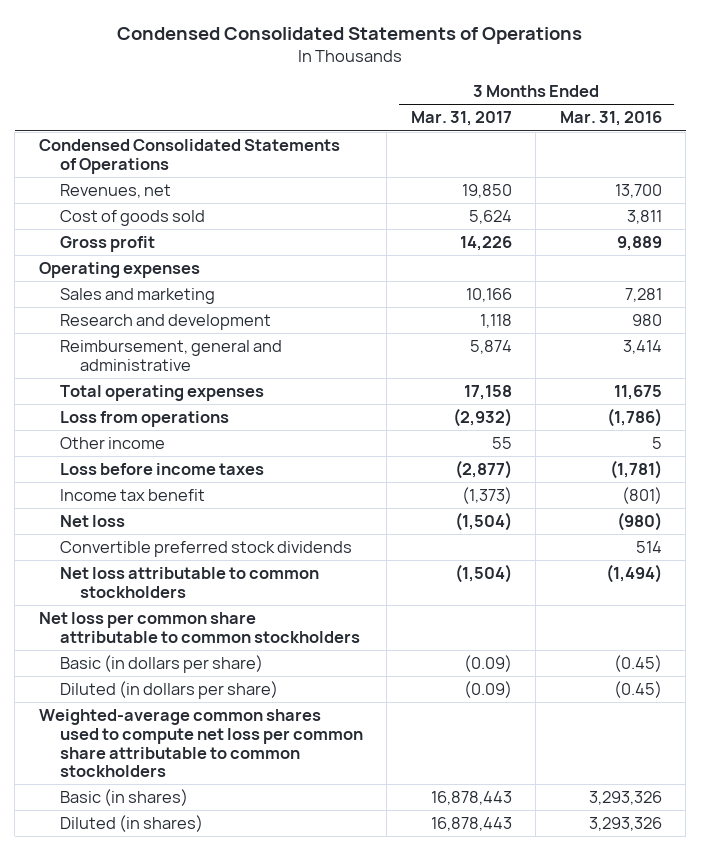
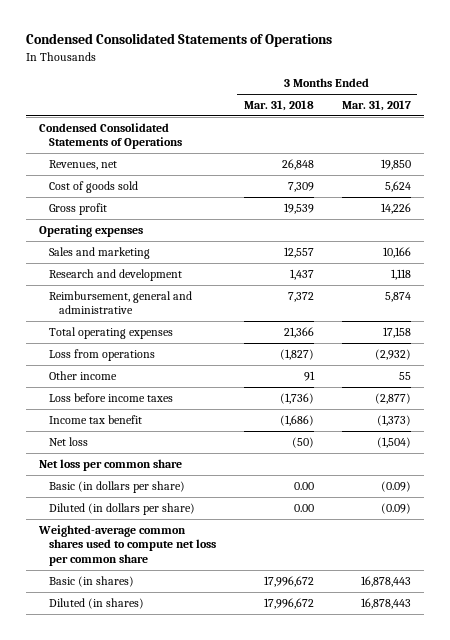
[559,111,662,127] Mar. 31, 2016 -> none
none -> [243,100,314,112] Mar. 31, 2018
[59,541,352,558] Convertible preferred stock dividends -> none
[59,567,319,598] Net loss attributable to common stockholders -> none
[38,612,360,643] Net loss per common share attributable to common stockholders -> [39,458,183,471] Net loss per common share
[38,709,363,778] Weighted-average common shares used to compute net loss per common share attributable to common stockholders -> [38,524,217,566] Weighted-average common shares used to compute net loss per common share

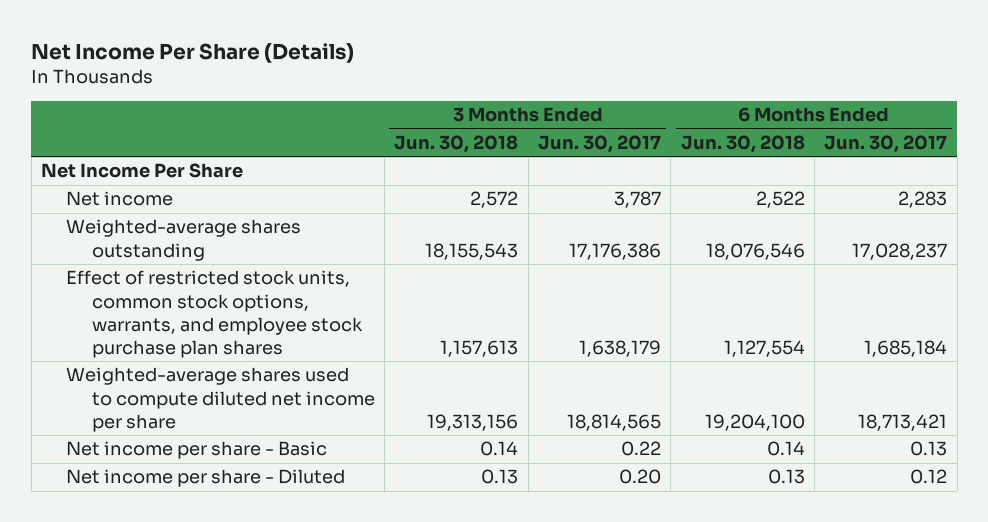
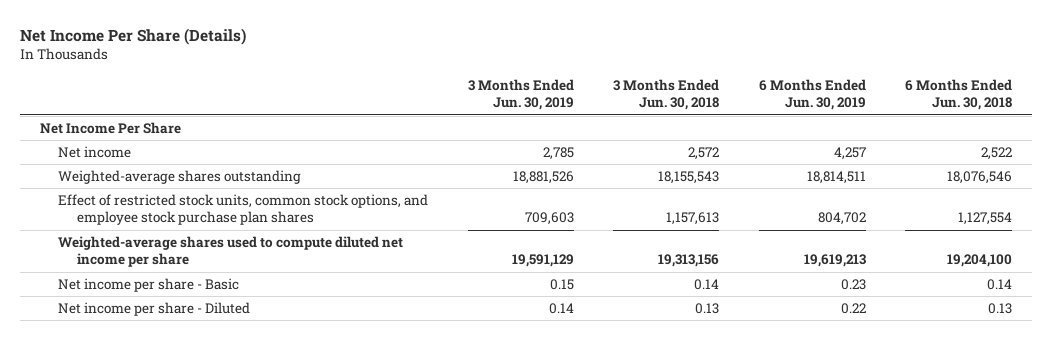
[538,135,662,154] Jun. 30, 2017 -> none
[824,135,948,154] Jun. 30, 2017 -> none
none -> [467,79,574,111] 3 Months Ended Jun. 30, 2019
none -> [758,79,866,111] 6 Months Ended Jun. 30, 2019
[66,270,363,359] Effect of restricted stock units, common stock options, warrants, and employee stock purchase plan shares -> [58,194,429,226] Effect of restricted stock units, common stock options, and employee stock purchase plan shares

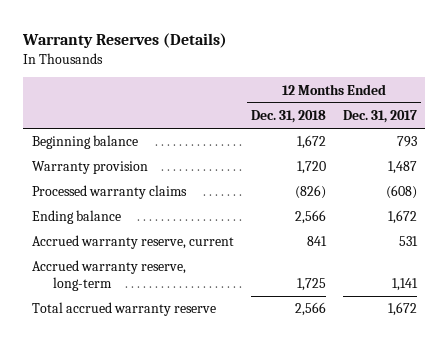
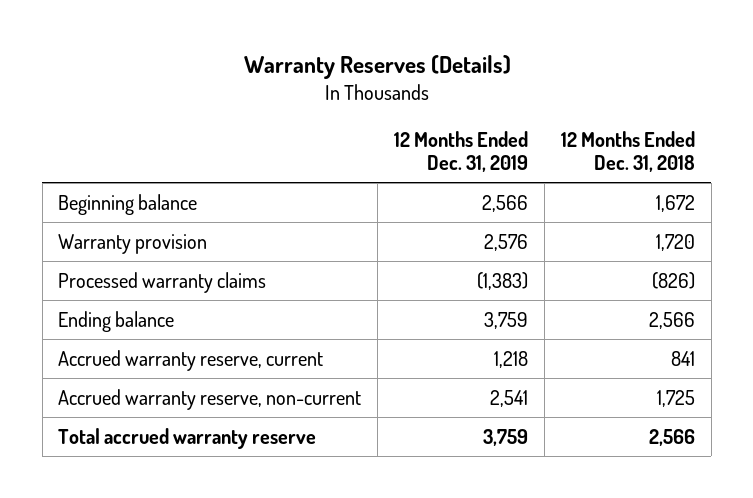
[342,110,417,124] Dec. 31, 2017 -> none
none -> [394,130,529,173] 12 Months Ended Dec. 31, 2019
[31,260,186,292] Accrued warranty reserve, long-term -> [58,388,362,410] Accrued warranty reserve, non-current

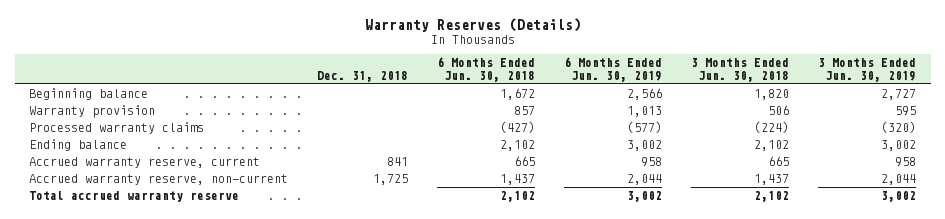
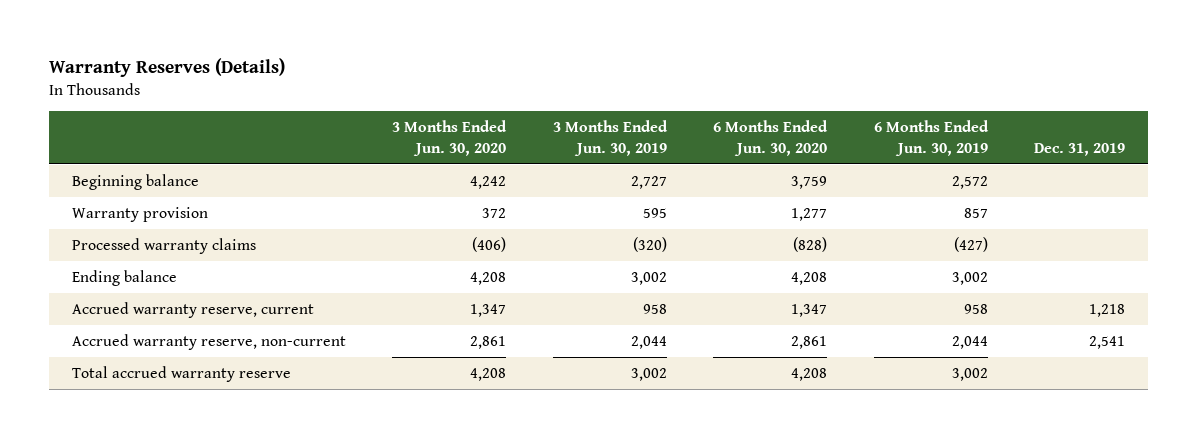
[317,70,409,82] Dec. 31, 2018 -> none
[437,57,536,82] 6 Months Ended Jun. 30, 2018 -> none
[691,58,790,82] 3 Months Ended Jun. 30, 2018 -> none
none -> [392,119,508,156] 3 Months Ended Jun. 30, 2020
none -> [713,119,829,156] 6 Months Ended Jun. 30, 2020
none -> [1034,142,1126,156] Dec. 31, 2019
[627,88,663,101] 2,566 -> [951,175,988,189] 2,572
[627,106,663,118] 1,013 -> [963,207,988,218] 857
[627,121,663,134] (577) -> [953,236,988,252] (427)

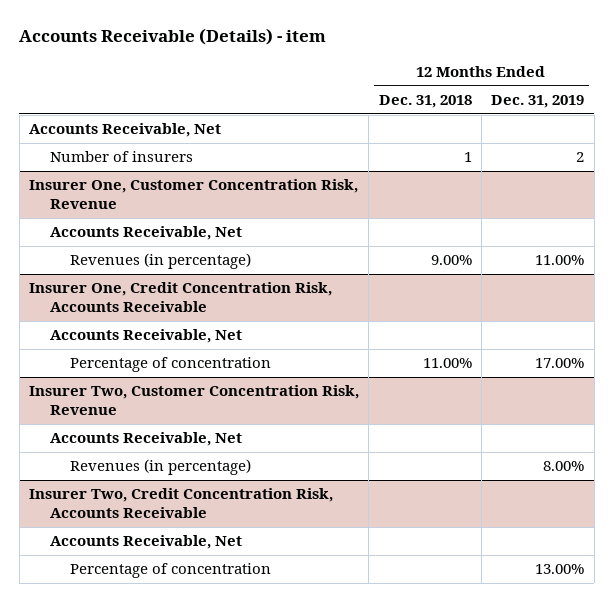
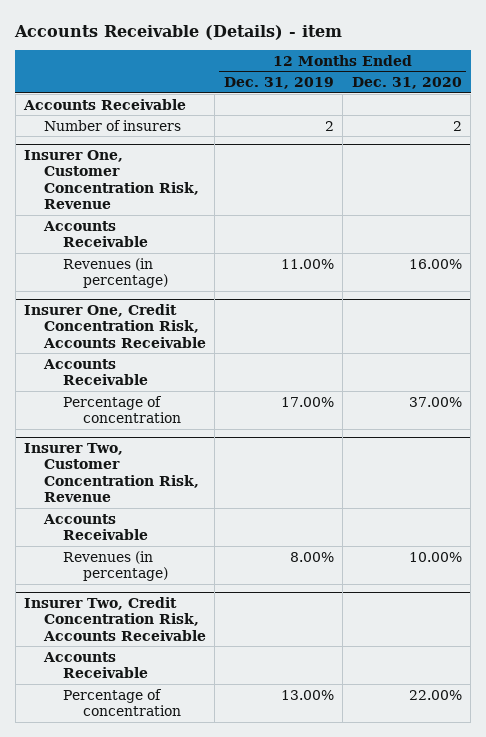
[378,95,472,109] Dec. 31, 2018 -> none
none -> [351,77,462,90] Dec. 31, 2020
[29,123,222,138] Accounts Receivable, Net -> [23,98,187,110] Accounts Receivable
[49,226,242,241] Accounts Receivable, Net -> [42,220,149,248] Accounts Receivable
[49,329,242,344] Accounts Receivable, Net -> [42,358,149,386] Accounts Receivable
[49,432,242,447] Accounts Receivable, Net -> [42,513,149,541] Accounts Receivable
[49,535,242,550] Accounts Receivable, Net -> [42,651,149,679] Accounts Receivable

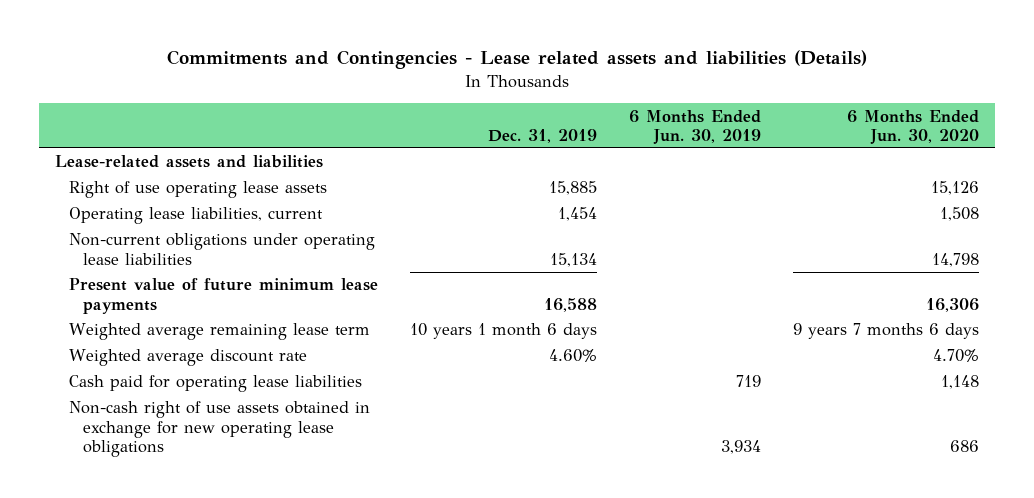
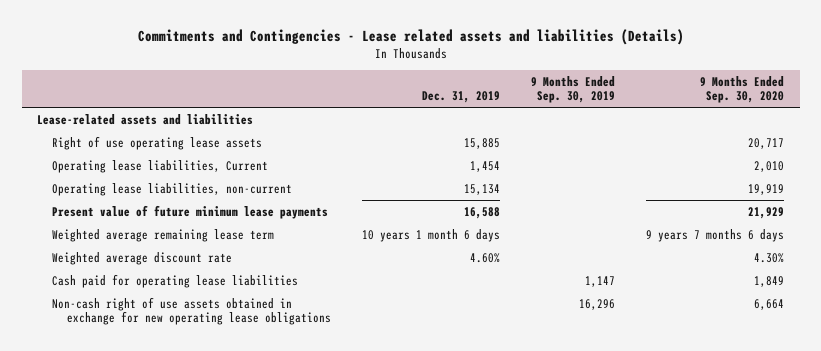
[628,109,761,144] 6 Months Ended Jun. 30, 2019 -> none
[846,109,979,144] 6 Months Ended Jun. 30, 2020 -> none
none -> [530,75,615,104] 9 Months Ended Sep. 30, 2019
none -> [700,75,785,104] 9 Months Ended Sep. 30, 2020
[68,207,323,225] Operating lease liabilities, current -> [52,159,269,173] Operating lease liabilities, Current
[68,233,375,265] Non-current obligations under operating lease liabilities -> [52,182,293,196] Operating lease liabilities, non-current

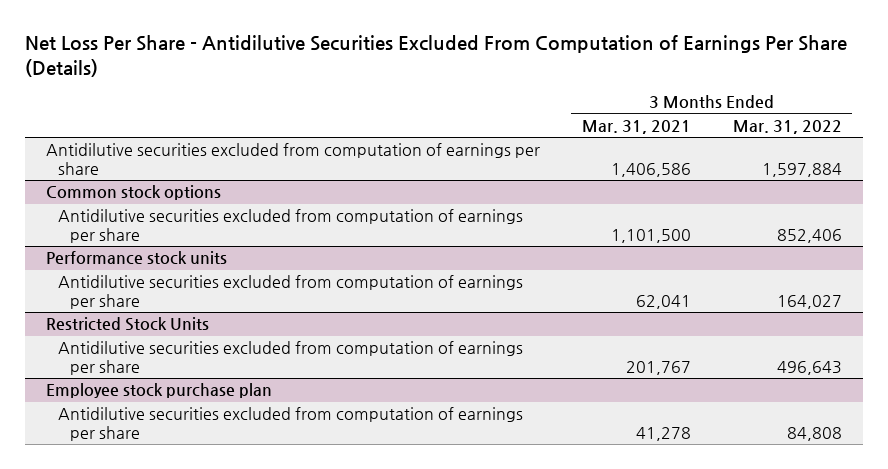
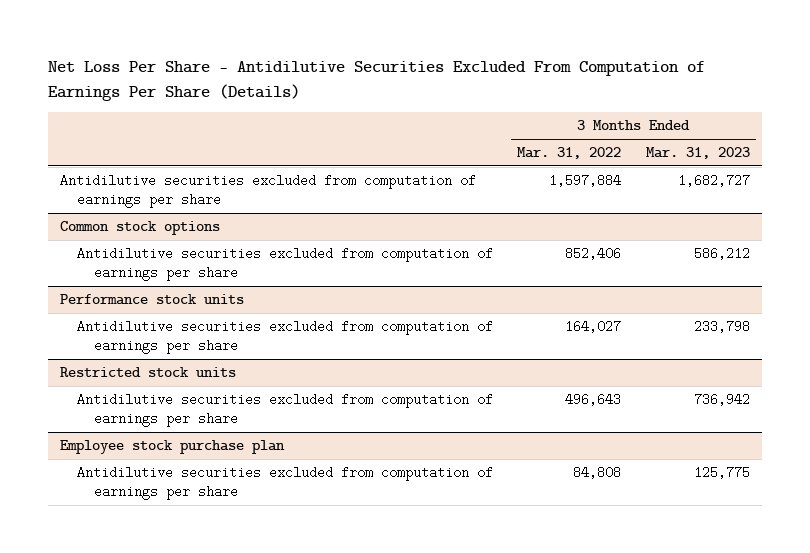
[581,120,691,135] Mar. 31, 2021 -> none
none -> [645,147,750,160] Mar. 31, 2023
[45,317,209,332] Restricted Stock Units -> [60,367,237,378] Restricted stock units

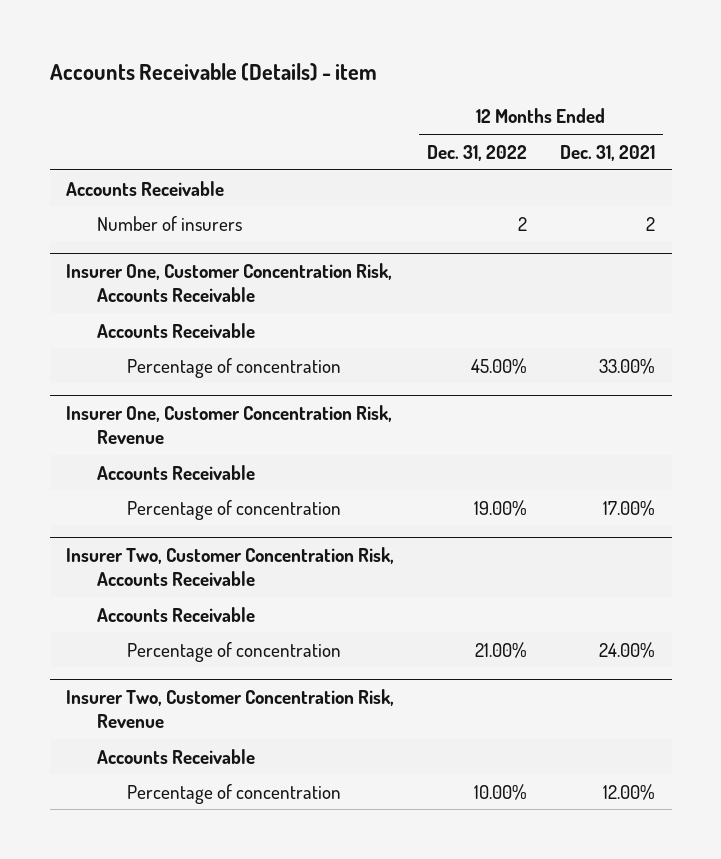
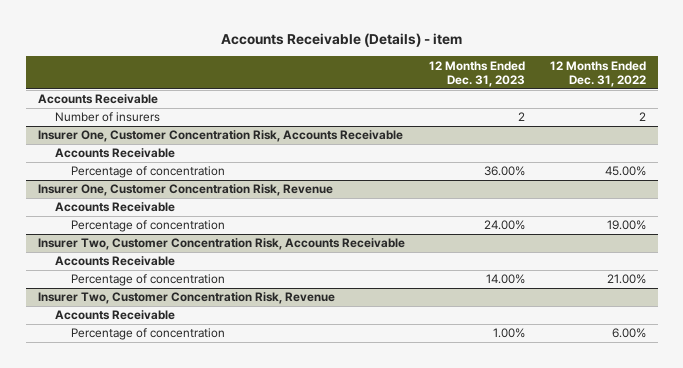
[560,144,656,161] Dec. 31, 2021 -> none
none -> [429,60,526,88] 12 Months Ended Dec. 31, 2023
[474,783,528,800] 10.00% -> [611,328,646,339] 6.00%

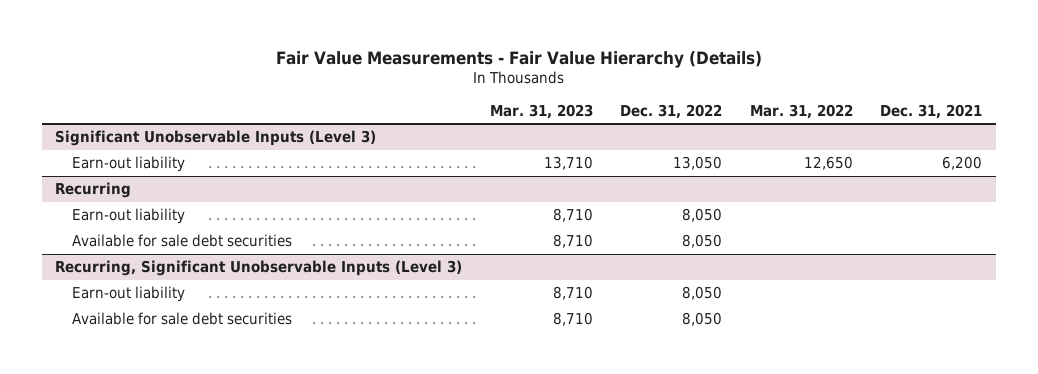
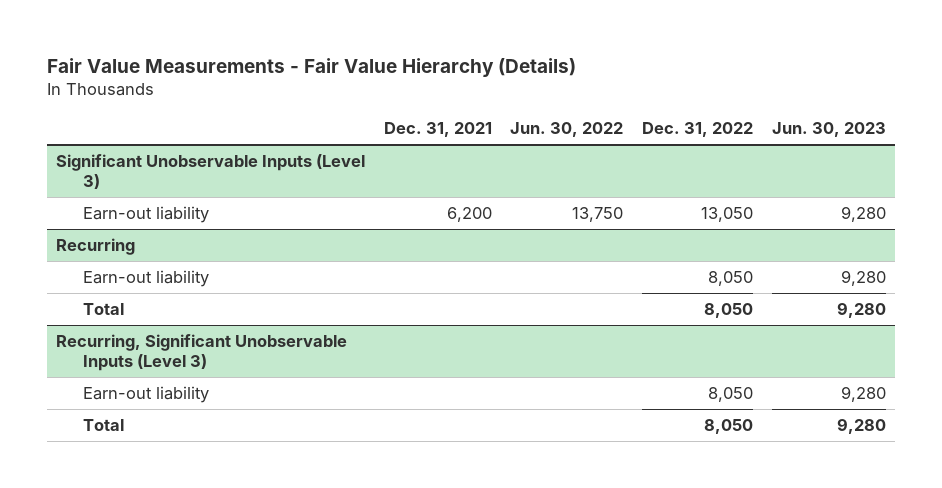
[489,103,593,119] Mar. 31, 2023 -> none
[749,103,853,119] Mar. 31, 2022 -> none
none -> [510,122,624,138] Jun. 30, 2022
none -> [771,122,886,138] Jun. 30, 2023
[71,234,292,248] Available for sale debt securities -> none
none -> [82,303,124,316] Total
[71,312,292,326] Available for sale debt securities -> none
none -> [82,419,124,432] Total

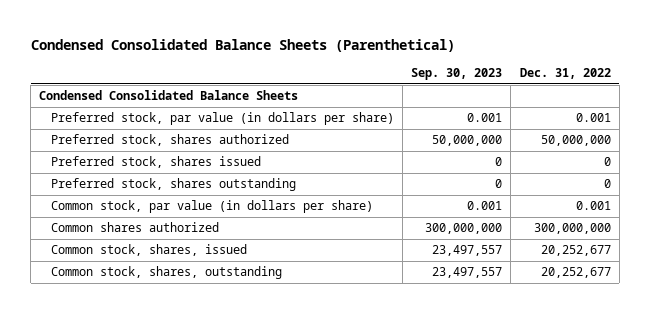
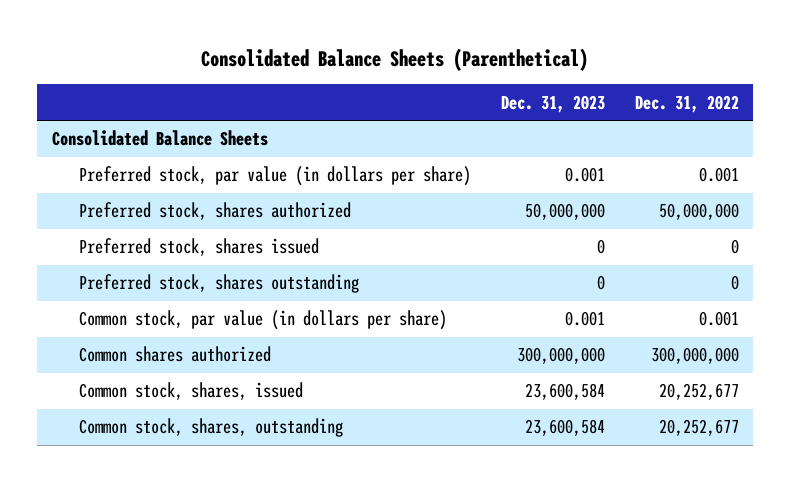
[30,38,455,52] Condensed Consolidated Balance Sheets (Parenthetical) -> [201,47,589,71] Consolidated Balance Sheets (Parenthetical)
[411,68,503,81] Sep. 30, 2023 -> none
none -> [500,94,605,113] Dec. 31, 2023
[39,90,299,101] Condensed Consolidated Balance Sheets -> [52,130,269,147] Consolidated Balance Sheets

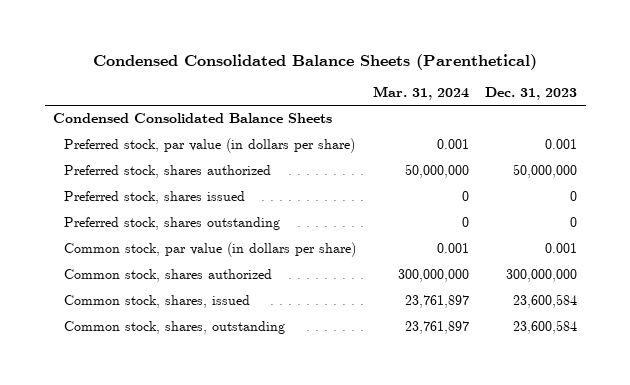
[201,47,589,71] Consolidated Balance Sheets (Parenthetical) -> [93,53,538,70] Condensed Consolidated Balance Sheets (Parenthetical)
[634,94,739,113] Dec. 31, 2022 -> none
none -> [372,86,469,101] Mar. 31, 2024
[52,130,269,147] Consolidated Balance Sheets -> [53,113,333,124] Condensed Consolidated Balance Sheets
[79,346,272,363] Common shares authorized -> [64,269,273,283] Common stock, shares authorized

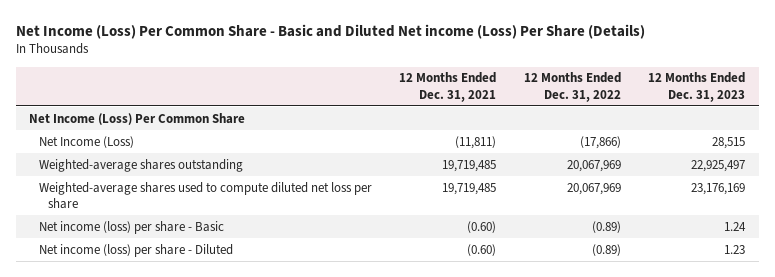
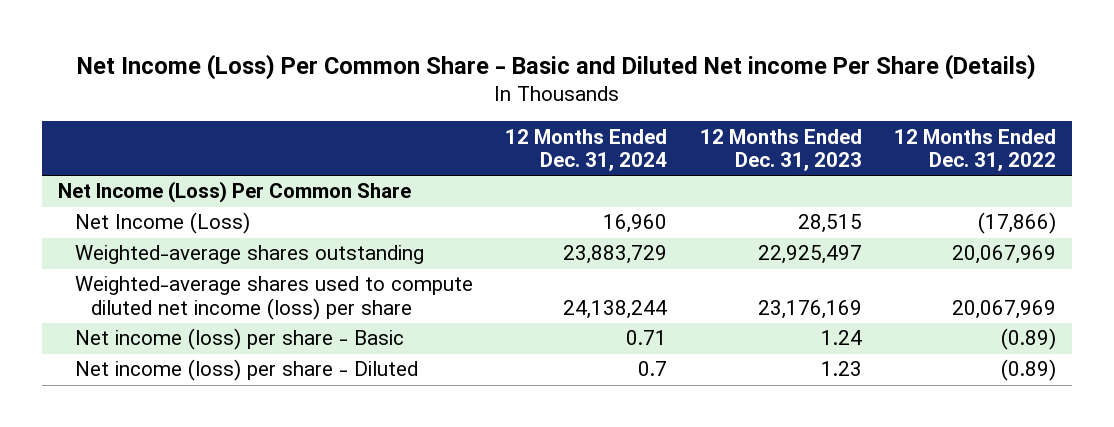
[15,23,645,39] Net Income (Loss) Per Common Share - Basic and Diluted Net income (Loss) Per Share (Details) -> [77,53,1037,80] Net Income (Loss) Per Common Share - Basic and Diluted Net income Per Share (Details)
[399,72,497,102] 12 Months Ended Dec. 31, 2021 -> none
none -> [505,128,668,172] 12 Months Ended Dec. 31, 2024
[38,181,372,210] Weighted-average shares used to compute diluted net loss per share -> [74,276,473,320] Weighted-average shares used to compute diluted net income (loss) per share

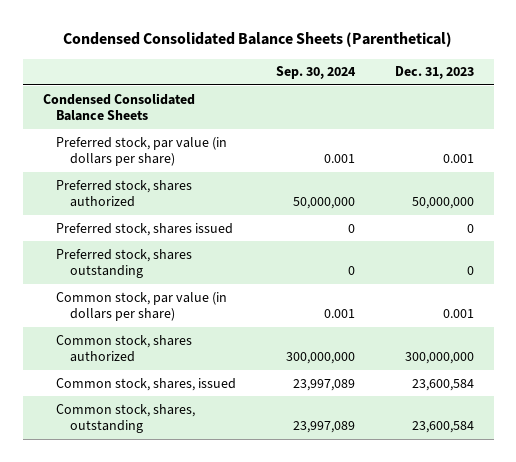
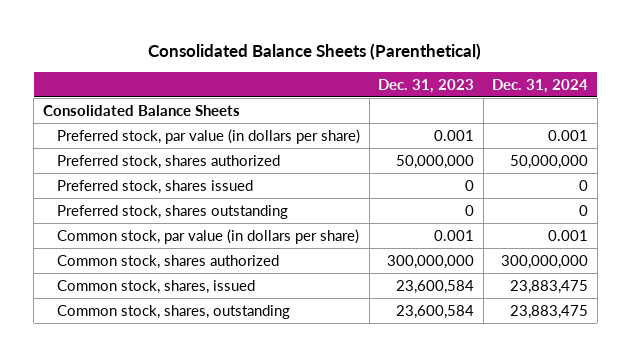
[63,32,453,48] Condensed Consolidated Balance Sheets (Parenthetical) -> [148,42,482,60] Consolidated Balance Sheets (Parenthetical)
[275,66,356,80] Sep. 30, 2024 -> none
none -> [492,78,589,93] Dec. 31, 2024
[42,92,195,122] Condensed Consolidated Balance Sheets -> [42,104,240,116] Consolidated Balance Sheets

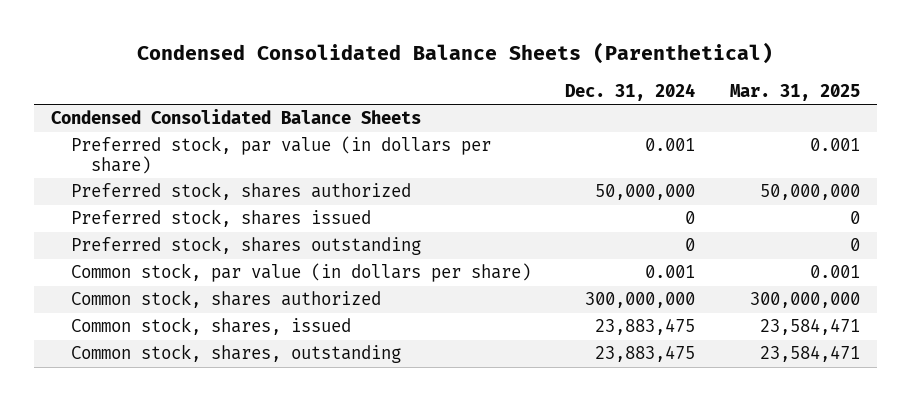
[148,42,482,60] Consolidated Balance Sheets (Parenthetical) -> [137,42,774,65] Condensed Consolidated Balance Sheets (Parenthetical)
[378,78,475,93] Dec. 31, 2023 -> none
none -> [729,83,860,101] Mar. 31, 2025
[42,104,240,116] Consolidated Balance Sheets -> [51,109,422,125] Condensed Consolidated Balance Sheets

